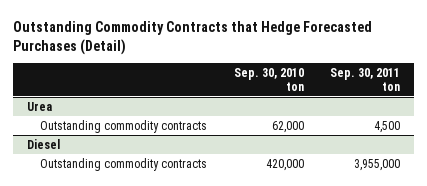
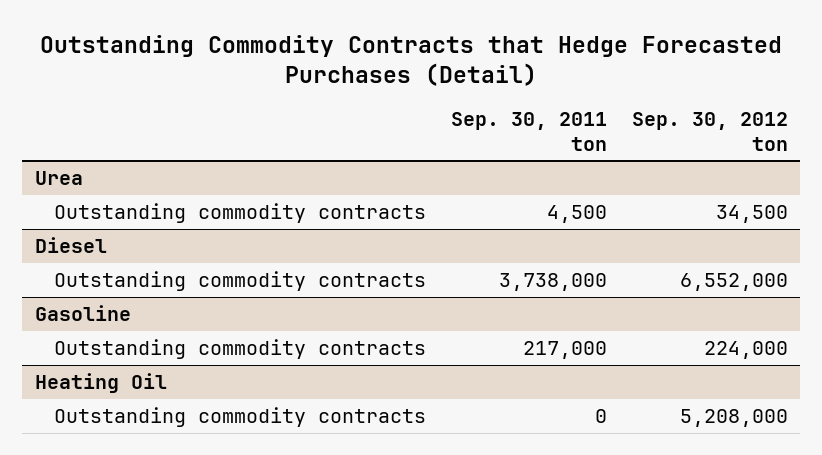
[233,67,304,91] Sep. 30, 2010 ton -> none
none -> [631,112,788,151] Sep. 30, 2012 ton
[354,158,401,171] 3,955,000 -> [498,272,607,291] 3,738,000
none -> [34,304,131,321] Gasoline
none -> [53,338,426,359] Outstanding commodity contracts
none -> [34,372,167,393] Heating Oil
none -> [53,406,426,427] Outstanding commodity contracts

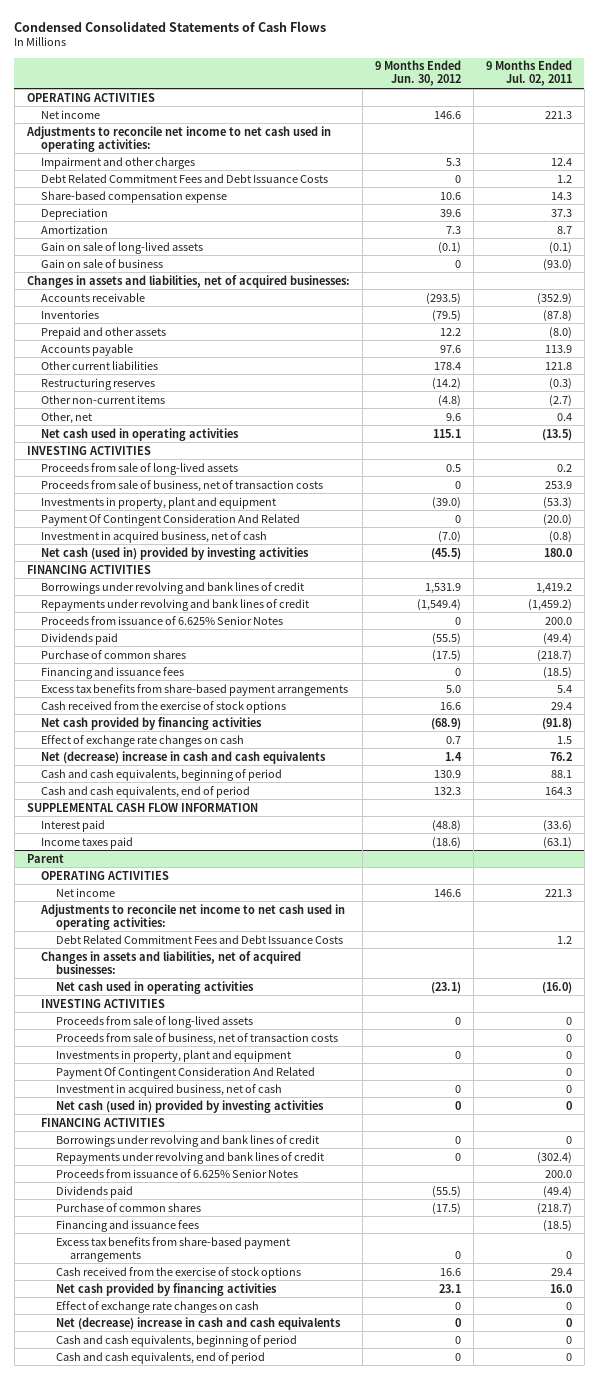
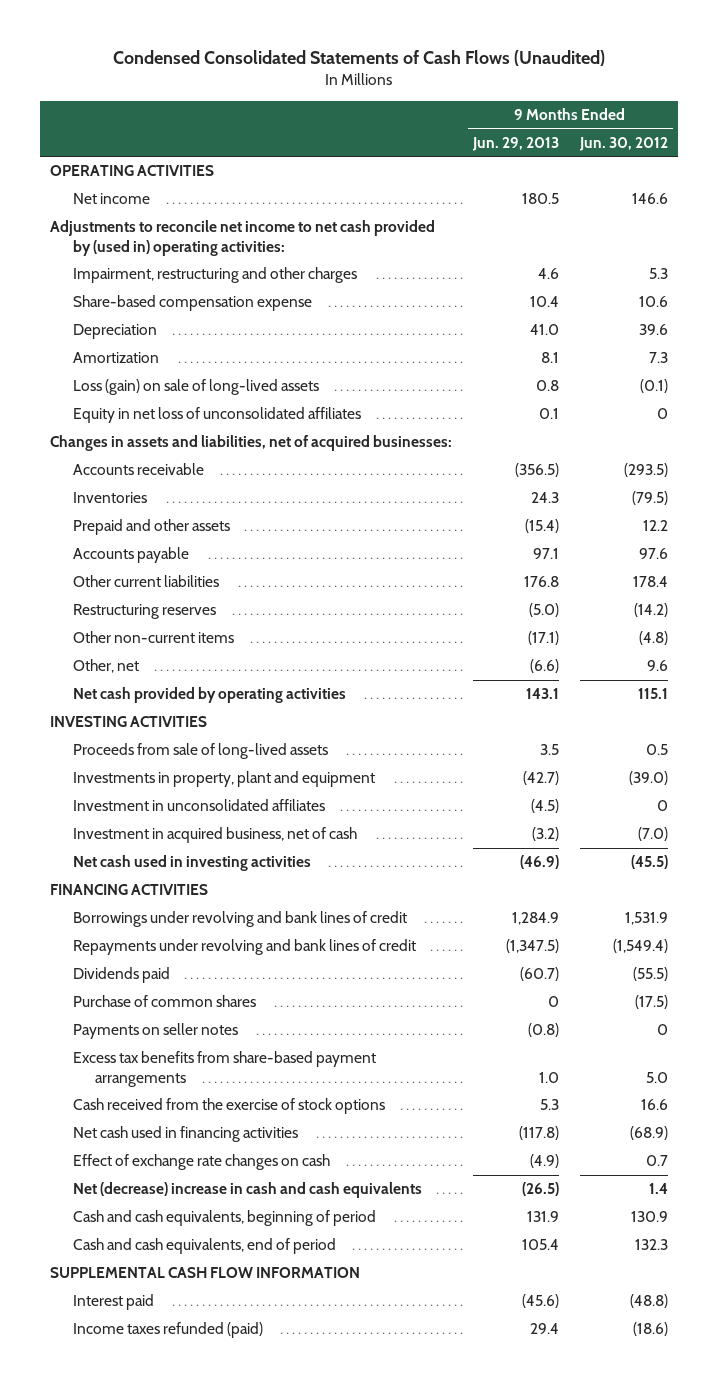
[14,20,327,32] Condensed Consolidated Statements of Cash Flows -> [113,50,606,67] Condensed Consolidated Statements of Cash Flows (Unaudited)
[485,60,572,87] 9 Months Ended Jul. 02, 2011 -> none
none -> [472,137,560,152] Jun. 29, 2013
[41,173,329,183] Debt Related Commitment Fees and Debt Issuance Costs -> none
[25,125,331,152] Adjustments to reconcile net income to net cash used in operating activities: -> [50,220,436,256] Adjustments to reconcile net income to net cash provided by (used in) operating activities:
[41,156,196,169] Impairment and other charges -> [72,267,357,284] Impairment, restructuring and other charges
[41,258,164,268] Gain on sale of business -> none
[41,241,204,254] Gain on sale of long-lived assets -> [72,379,319,396] Loss (gain) on sale of long-lived assets
none -> [72,407,361,424] Equity in net loss of unconsolidated affiliates
[41,427,240,441] Net cash used in operating activities -> [72,687,346,704] Net cash provided by operating activities
[41,479,324,492] Proceeds from sale of business, net of transaction costs -> none
[41,513,301,526] Payment Of Contingent Consideration And Related -> none
none -> [72,799,325,812] Investment in unconsolidated affiliates
[41,546,310,560] Net cash (used in) provided by investing activities -> [72,855,311,872] Net cash used in investing activities
[41,615,284,625] Proceeds from issuance of 6.625% Senior Notes -> none
[41,666,185,679] Financing and issuance fees -> none
none -> [72,1023,238,1040] Payments on seller notes
[41,716,263,730] Net cash provided by financing activities -> [72,1126,298,1143] Net cash used in financing activities
[26,853,64,863] Parent -> none
[41,870,170,880] OPERATING ACTIVITIES -> none
[55,887,115,897] Net income -> none
[40,903,346,930] Adjustments to reconcile net income to net cash used in operating activities: -> none
[55,934,343,944] Debt Related Commitment Fees and Debt Issuance Costs -> none
[41,950,302,974] Changes in assets and liabilities, net of acquired businesses: -> none
[55,980,254,994] Net cash used in operating activities -> none
[41,998,166,1008] INVESTING ACTIVITIES -> none
[55,1015,253,1028] Proceeds from sale of long-lived assets -> none
[55,1032,338,1045] Proceeds from sale of business, net of transaction costs -> none
[55,1049,291,1062] Investments in property, plant and equipment -> none
[55,1066,315,1079] Payment Of Contingent Consideration And Related -> none
[55,1083,282,1096] Investment in acquired business, net of cash -> none
[55,1099,324,1113] Net cash (used in) provided by investing activities -> none
[41,1117,166,1127] FINANCING ACTIVITIES -> none
[55,1134,319,1147] Borrowings under revolving and bank lines of credit -> none
[55,1151,324,1164] Repayments under revolving and bank lines of credit -> none
[55,1168,298,1178] Proceeds from issuance of 6.625% Senior Notes -> none
[55,1185,133,1198] Dividends paid -> none
[55,1202,201,1212] Purchase of common shares -> none
[55,1219,199,1232] Financing and issuance fees -> none
[55,1236,290,1262] Excess tax benefits from share-based payment arrangements -> none
[55,1266,301,1279] Cash received from the exercise of stock options -> none
[55,1282,277,1296] Net cash provided by financing activities -> none
[55,1300,259,1313] Effect of exchange rate changes on cash -> none
[55,1316,341,1330] Net (decrease) increase in cash and cash equivalents -> none
[55,1334,297,1347] Cash and cash equivalents, beginning of period -> none
[55,1351,265,1364] Cash and cash equivalents, end of period -> none
[41,836,134,849] Income taxes paid -> [72,1322,263,1339] Income taxes refunded (paid)

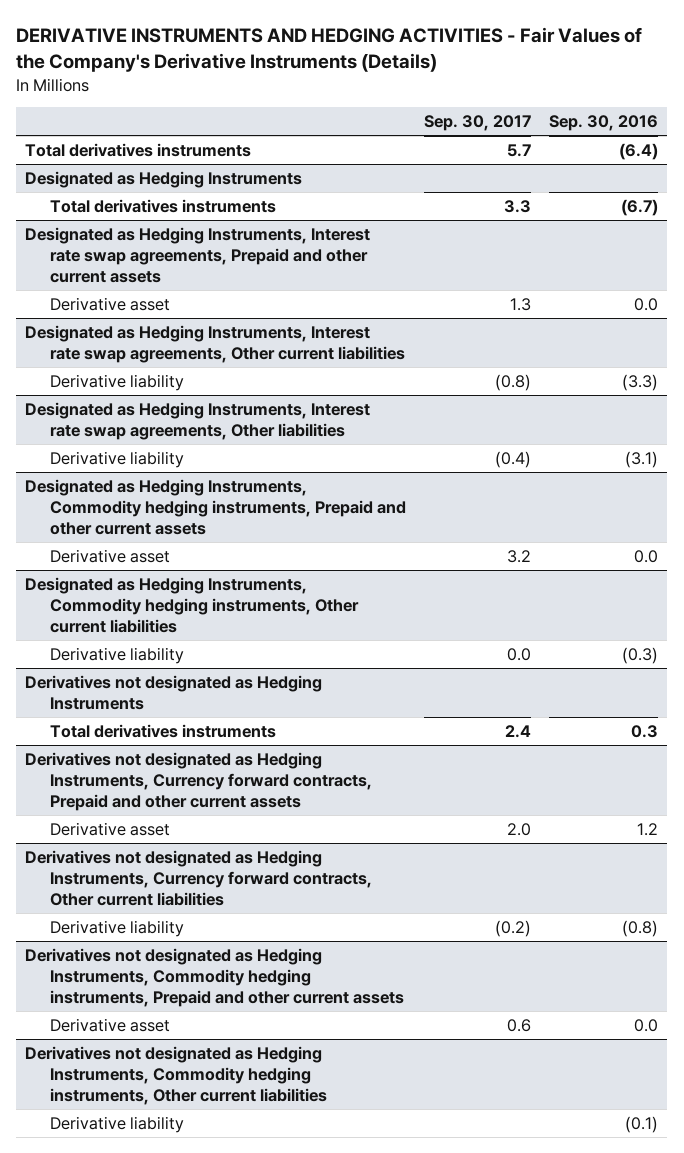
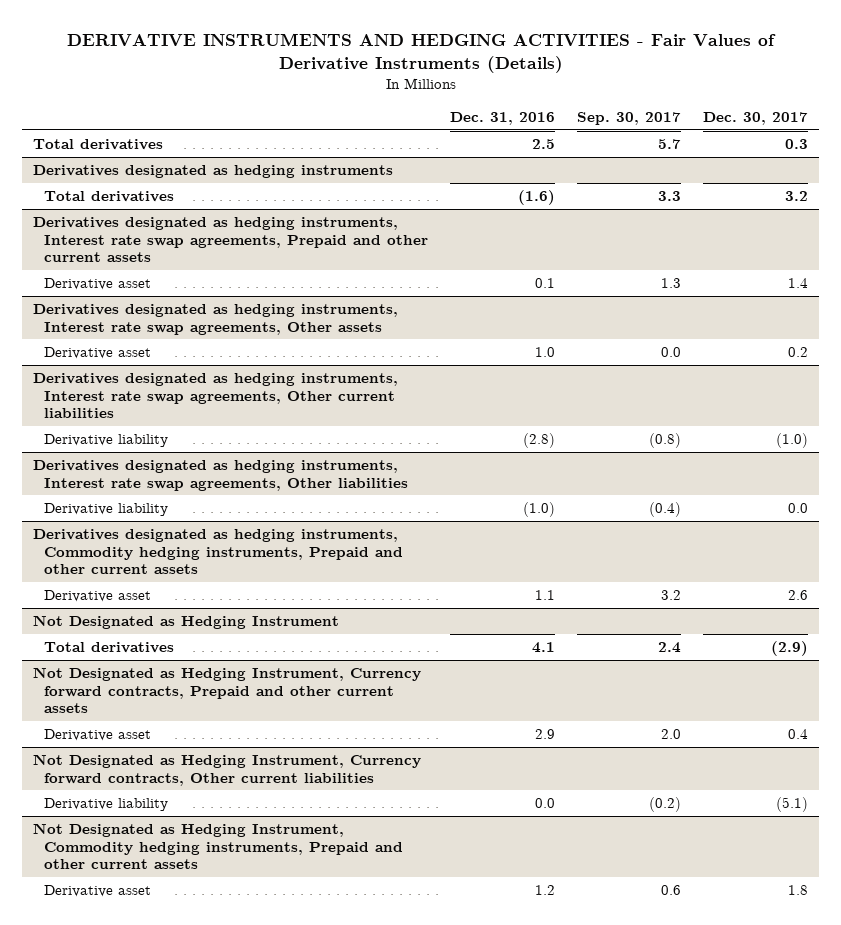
[16,27,643,73] DERIVATIVE INSTRUMENTS AND HEDGING ACTIVITIES - Fair Values of the Company's Derivative Instruments (Details) -> [66,32,776,73] DERIVATIVE INSTRUMENTS AND HEDGING ACTIVITIES - Fair Values of Derivative Instruments (Details)
[549,115,659,132] Sep. 30, 2016 -> none
none -> [449,112,555,126] Dec. 31, 2016
none -> [702,112,808,126] Dec. 30, 2017
[25,142,252,157] Total derivatives instruments -> [33,138,164,150] Total derivatives
[25,170,303,188] Designated as Hedging Instruments -> [33,164,394,178] Derivatives designated as hedging instruments
[50,198,277,213] Total derivatives instruments -> [43,190,174,202] Total derivatives
[25,226,371,283] Designated as Hedging Instruments, Interest rate swap agreements, Prepaid and other current assets -> [33,216,428,263] Derivatives designated as hedging instruments, Interest rate swap agreements, Prepaid and other current assets
none -> [33,303,399,335] Derivatives designated as hedging instruments, Interest rate swap agreements, Other assets
none -> [43,346,151,359] Derivative asset
[25,324,406,363] Designated as Hedging Instruments, Interest rate swap agreements, Other current liabilities -> [33,372,399,419] Derivatives designated as hedging instruments, Interest rate swap agreements, Other current liabilities
[25,401,371,440] Designated as Hedging Instruments, Interest rate swap agreements, Other liabilities -> [33,459,408,491] Derivatives designated as hedging instruments, Interest rate swap agreements, Other liabilities
[25,478,407,535] Designated as Hedging Instruments, Commodity hedging instruments, Prepaid and other current assets -> [33,528,403,575] Derivatives designated as hedging instruments, Commodity hedging instruments, Prepaid and other current assets
[25,576,360,633] Designated as Hedging Instruments, Commodity hedging instruments, Other current liabilities -> none
[50,646,185,664] Derivative liability -> none
[25,674,323,710] Derivatives not designated as Hedging Instruments -> [33,614,340,629] Not Designated as Hedging Instrument
[50,723,277,738] Total derivatives instruments -> [43,641,174,653] Total derivatives
[25,751,373,811] Derivatives not designated as Hedging Instruments, Currency forward contracts, Prepaid and other current assets -> [33,666,422,714] Not Designated as Hedging Instrument, Currency forward contracts, Prepaid and other current assets
[25,849,373,906] Derivatives not designated as Hedging Instruments, Currency forward contracts, Other current liabilities -> [33,753,422,786] Not Designated as Hedging Instrument, Currency forward contracts, Other current liabilities
[25,947,405,1007] Derivatives not designated as Hedging Instruments, Commodity hedging instruments, Prepaid and other current assets -> [33,822,403,870] Not Designated as Hedging Instrument, Commodity hedging instruments, Prepaid and other current assets
[25,1045,328,1105] Derivatives not designated as Hedging Instruments, Commodity hedging instruments, Other current liabilities -> none
[50,1115,185,1133] Derivative liability -> none

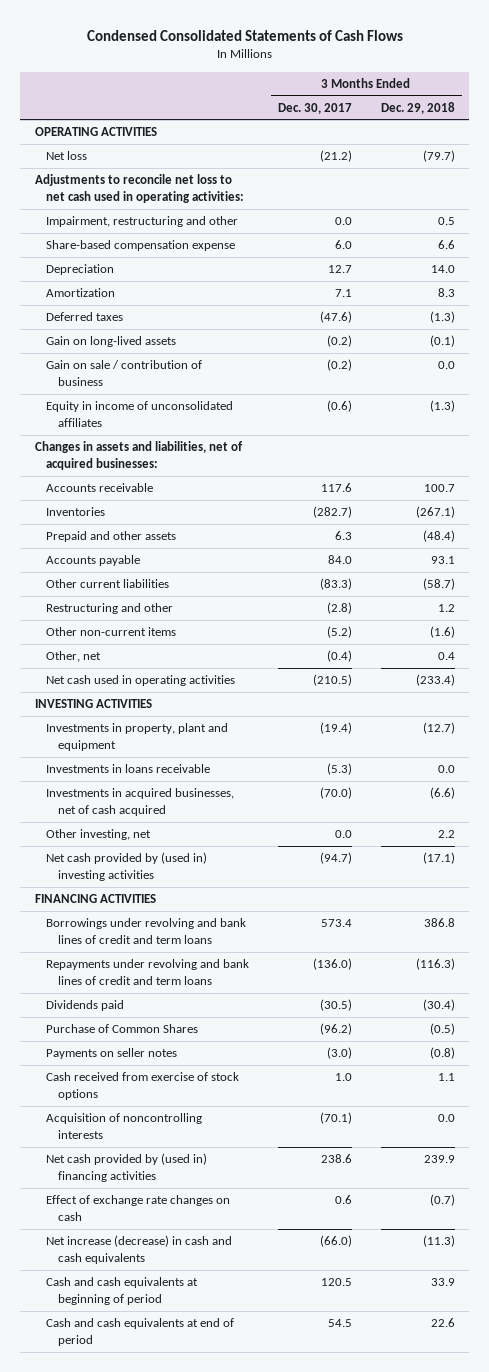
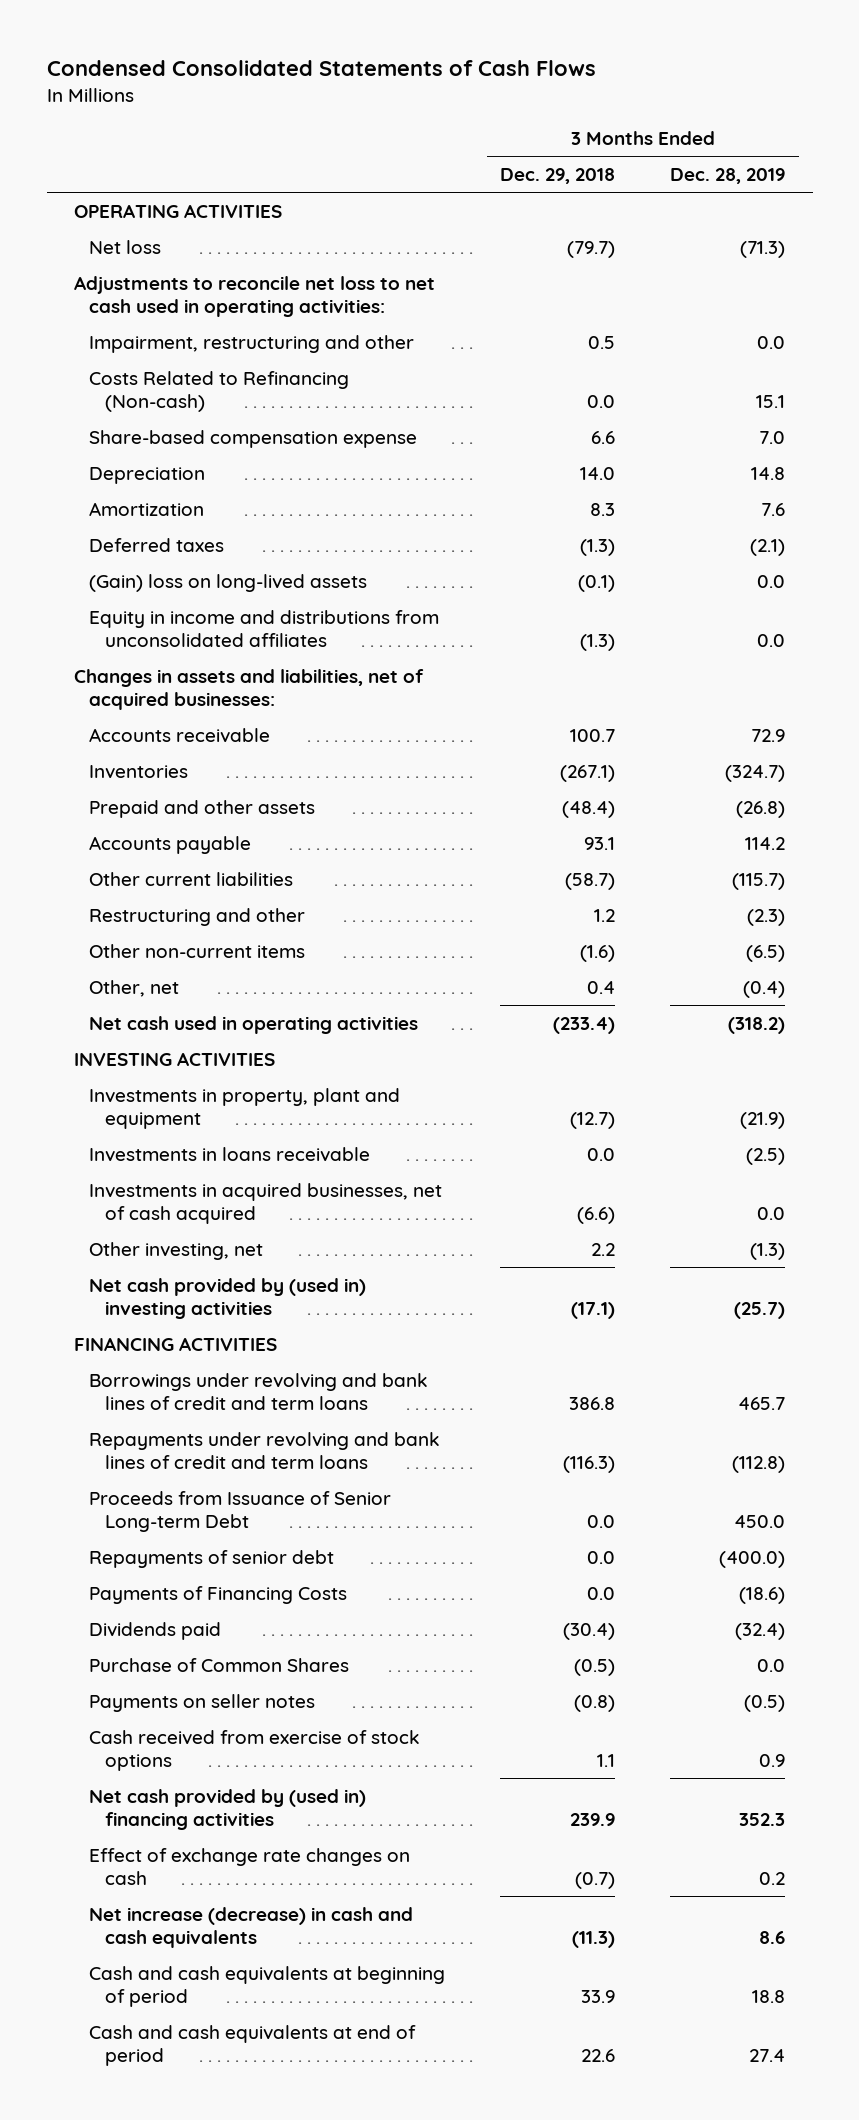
[278,102,353,114] Dec. 30, 2017 -> none
none -> [670,168,786,185] Dec. 28, 2019
none -> [89,370,350,412] Costs Related to Refinancing (Non-cash)
[46,360,203,386] Gain on sale / contribution of business -> none
[46,336,177,348] Gain on long-lived assets -> [89,573,368,592] (Gain) loss on long-lived assets
[46,401,234,427] Equity in income of unconsolidated affiliates -> [89,609,440,647] Equity in income and distributions from unconsolidated affiliates
none -> [89,1490,392,1532] Proceeds from Issuance of Senior Long-term Debt
none -> [89,1549,335,1568] Repayments of senior debt
none -> [89,1585,348,1604] Payments of Financing Costs
[46,1113,203,1139] Acquisition of noncontrolling interests -> none

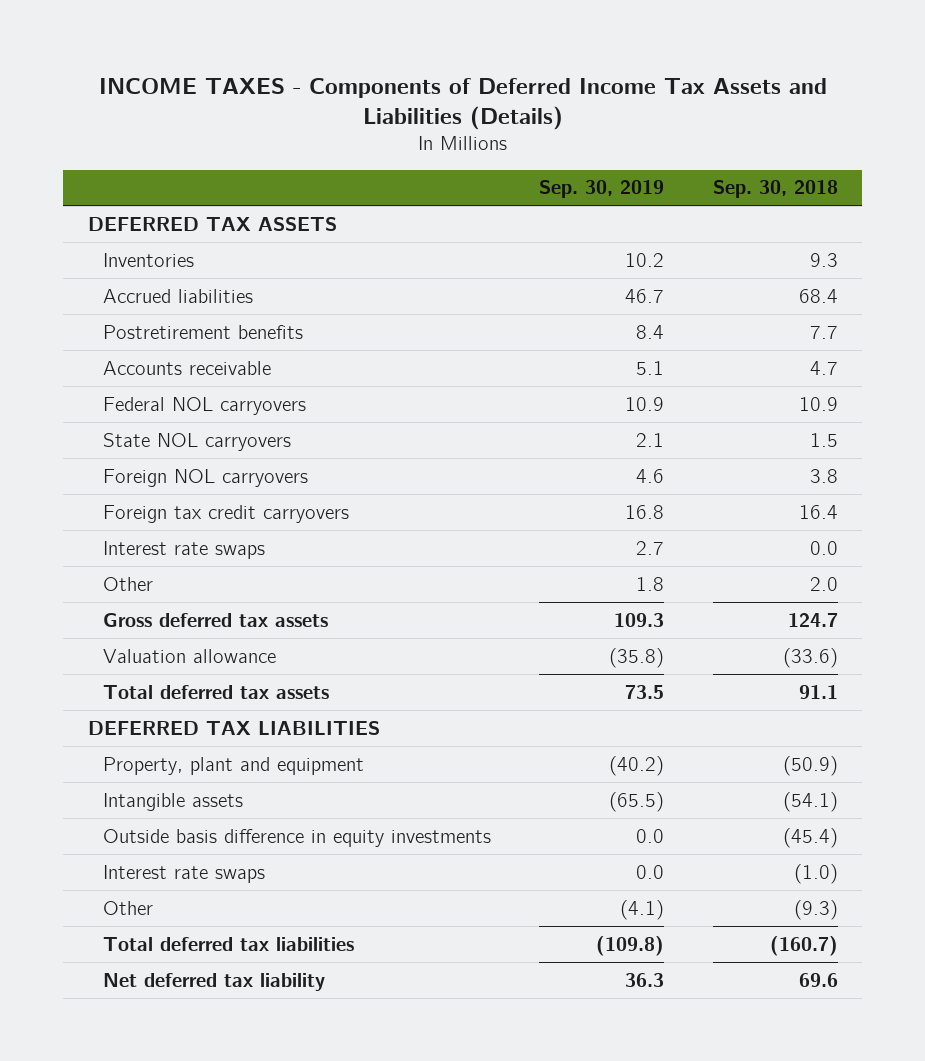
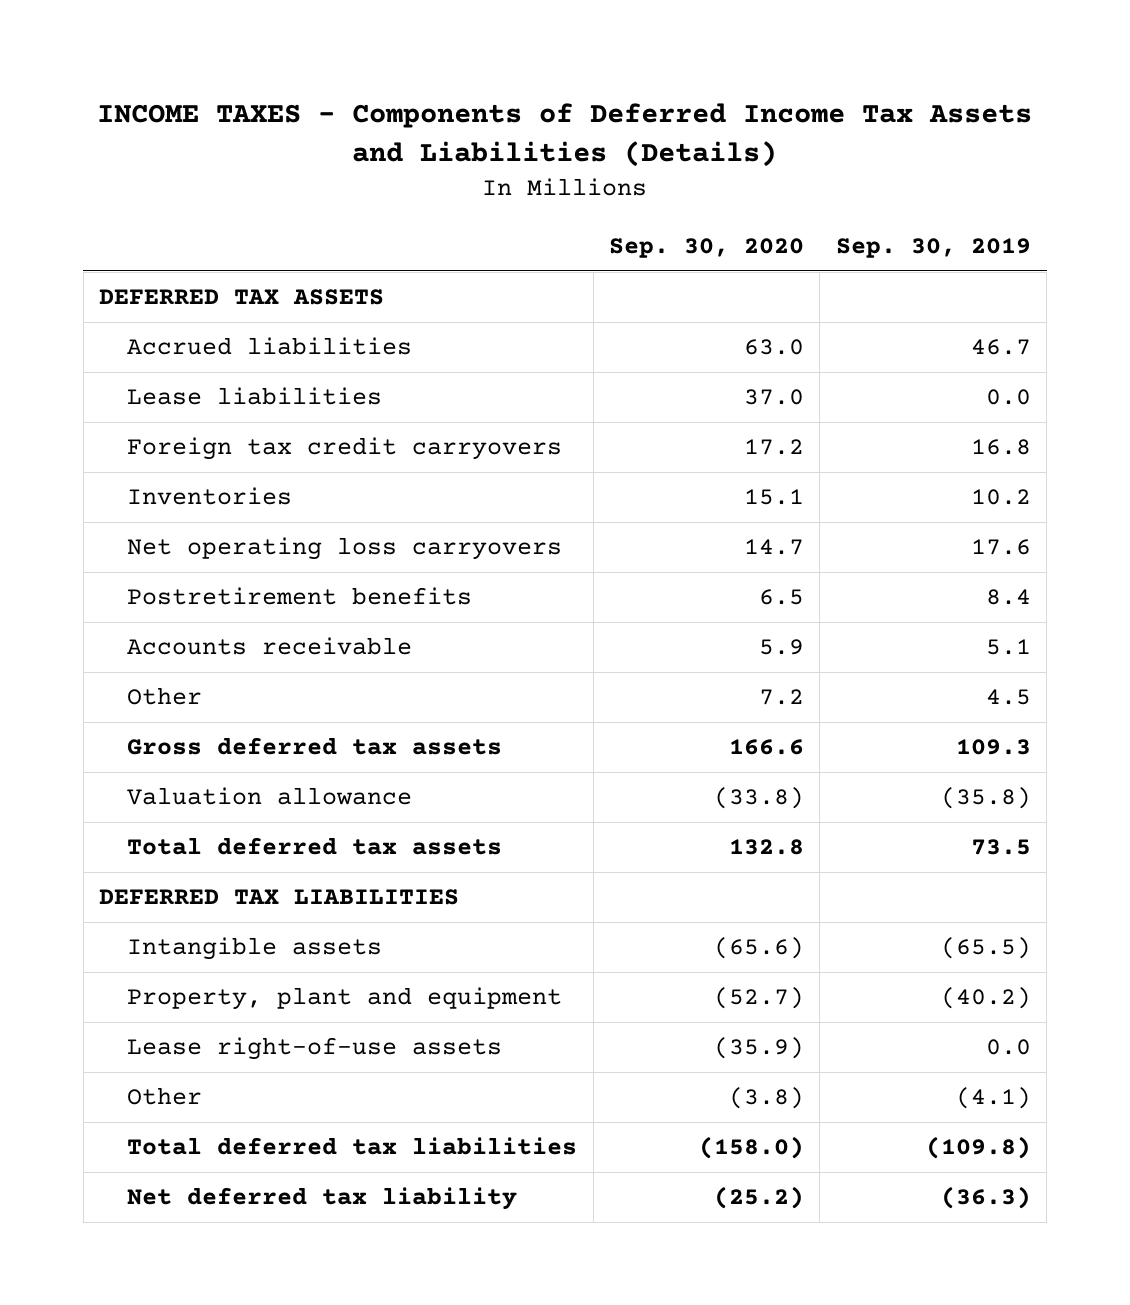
[712,180,838,199] Sep. 30, 2018 -> none
none -> [608,238,804,259] Sep. 30, 2020
none -> [127,387,383,406] Lease liabilities
[102,504,349,523] Foreign tax credit carryovers -> [127,437,563,461] Foreign tax credit carryovers
[102,252,194,267] Inventories -> [127,487,293,506] Inventories
none -> [127,537,563,561] Net operating loss carryovers
[102,396,306,415] Federal NOL carryovers -> none
[102,432,291,451] State NOL carryovers -> none
[102,468,308,487] Foreign NOL carryovers -> none
[102,540,265,559] Interest rate swaps -> none
[636,576,665,591] 1.8 -> [985,689,1031,706] 4.5
[102,828,491,847] Outside basis difference in equity investments -> none
[102,864,265,883] Interest rate swaps -> none
[102,756,364,775] Property, plant and equipment -> [127,987,563,1011] Property, plant and equipment
none -> [127,1037,503,1061] Lease right-of-use assets
[625,972,665,987] 36.3 -> [940,1186,1031,1210] (36.3)

